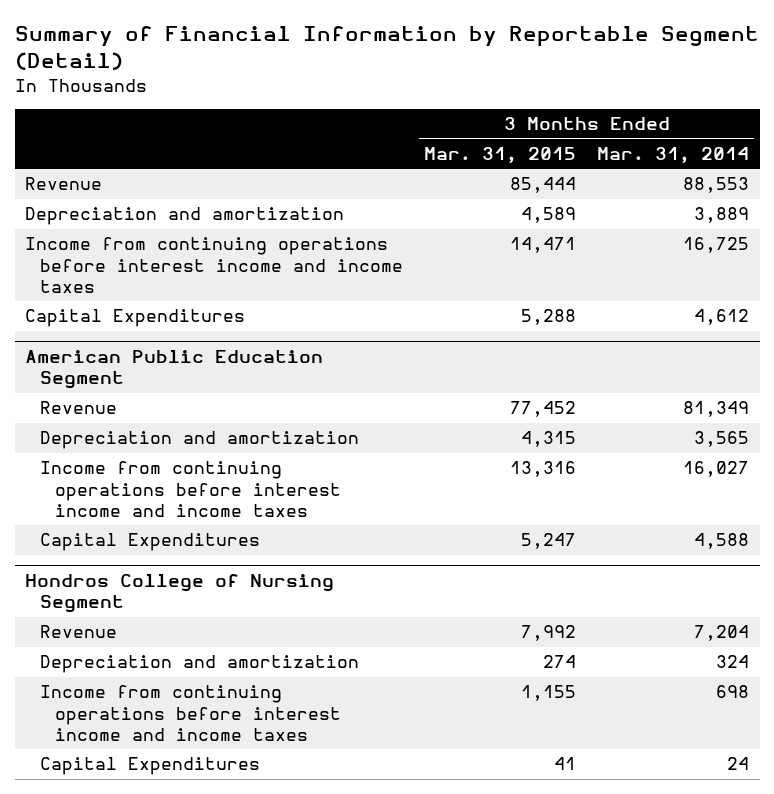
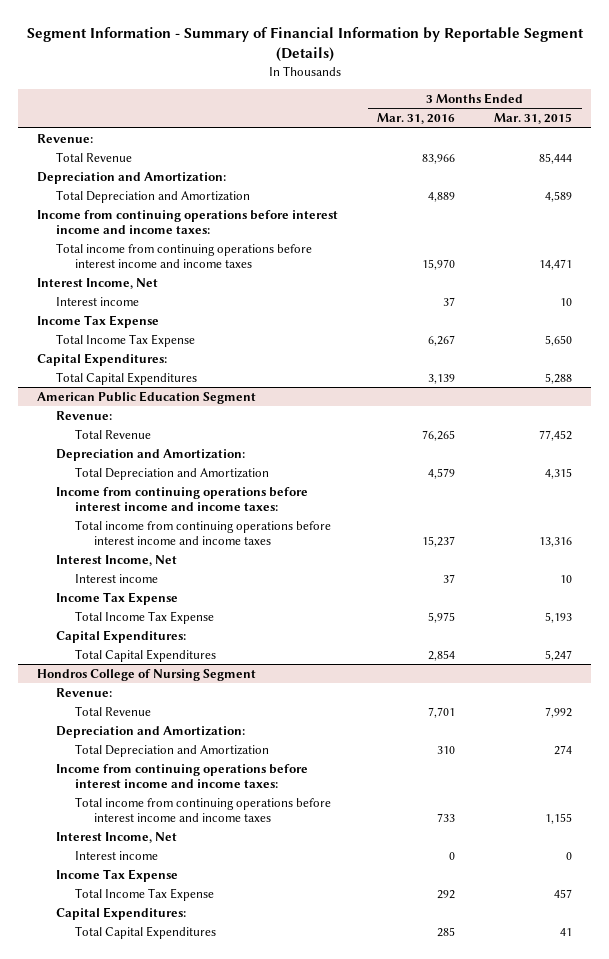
[14,26,759,71] Summary of Financial Information by Reportable Segment (Detail) -> [26,27,584,63] Segment Information - Summary of Financial Information by Reportable Segment (Details)
[597,146,750,164] Mar. 31, 2014 -> none
none -> [377,113,456,125] Mar. 31, 2016
none -> [37,133,94,143] Revenue:
[25,177,103,191] Revenue -> [56,151,133,162] Total Revenue
none -> [37,171,227,184] Depreciation and Amortization:
[25,207,345,226] Depreciation and amortization -> [56,189,251,203] Total Depreciation and Amortization
none -> [37,209,339,234] Income from continuing operations before interest income and income taxes:
[25,237,404,293] Income from continuing operations before interest income and income taxes -> [56,242,313,268] Total income from continuing operations before interest income and income taxes
none -> [37,277,159,289] Interest Income, Net
none -> [56,296,140,306] Interest income
none -> [37,314,160,328] Income Tax Expense
none -> [56,333,196,347] Total Income Tax Expense
none -> [37,352,168,366] Capital Expenditures:
[25,309,246,328] Capital Expenditures -> [56,371,198,385] Total Capital Expenditures
none -> [56,410,113,420] Revenue:
[40,401,118,415] Revenue -> [75,428,152,439] Total Revenue
none -> [56,448,246,461] Depreciation and Amortization:
[40,431,360,450] Depreciation and amortization -> [75,466,270,480] Total Depreciation and Amortization
none -> [56,486,309,511] Income from continuing operations before interest income and income taxes:
[40,461,342,517] Income from continuing operations before interest income and income taxes -> [75,519,332,545] Total income from continuing operations before interest income and income taxes
none -> [56,554,178,566] Interest Income, Net
none -> [75,573,159,583] Interest income
none -> [56,591,179,605] Income Tax Expense
none -> [75,610,215,624] Total Income Tax Expense
none -> [56,629,187,643] Capital Expenditures:
[40,533,261,552] Capital Expenditures -> [75,648,217,662] Total Capital Expenditures
none -> [56,687,113,697] Revenue:
[40,625,118,639] Revenue -> [75,705,152,716] Total Revenue
none -> [56,725,246,738] Depreciation and Amortization:
[40,655,360,674] Depreciation and amortization -> [75,743,270,757] Total Depreciation and Amortization
none -> [56,763,309,788] Income from continuing operations before interest income and income taxes:
[40,685,342,741] Income from continuing operations before interest income and income taxes -> [75,796,332,822] Total income from continuing operations before interest income and income taxes
none -> [56,831,178,843] Interest Income, Net
none -> [75,850,159,860] Interest income
none -> [56,868,179,882] Income Tax Expense
none -> [75,887,215,901] Total Income Tax Expense
none -> [56,906,187,920] Capital Expenditures:
[40,757,261,776] Capital Expenditures -> [75,925,217,939] Total Capital Expenditures

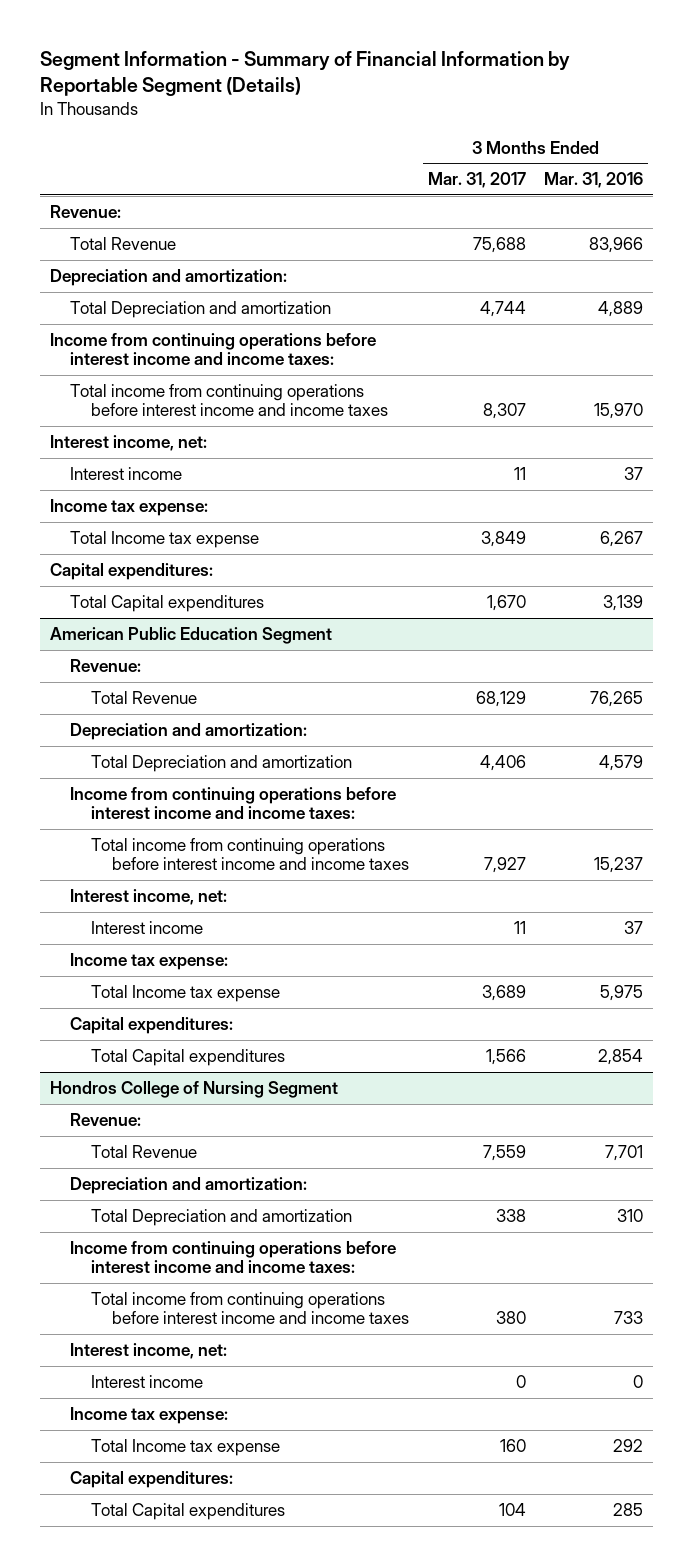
[493,113,572,125] Mar. 31, 2015 -> none
none -> [427,172,526,189] Mar. 31, 2017
[37,171,227,184] Depreciation and Amortization: -> [49,268,287,286] Depreciation and amortization:
[56,189,251,203] Total Depreciation and Amortization -> [70,300,332,318] Total Depreciation and amortization
[37,277,159,289] Interest Income, Net -> [49,434,207,451] Interest income, net:
[37,314,160,328] Income Tax Expense -> [49,498,208,516] Income tax expense:
[56,333,196,347] Total Income Tax Expense -> [70,530,260,548] Total Income tax expense
[37,352,168,366] Capital Expenditures: -> [49,562,213,580] Capital expenditures:
[56,371,198,385] Total Capital Expenditures -> [70,594,265,612] Total Capital expenditures
[56,448,246,461] Depreciation and Amortization: -> [70,722,308,740] Depreciation and amortization:
[75,466,270,480] Total Depreciation and Amortization -> [91,754,353,772] Total Depreciation and amortization
[56,554,178,566] Interest Income, Net -> [70,888,228,905] Interest income, net:
[56,591,179,605] Income Tax Expense -> [70,952,229,970] Income tax expense:
[75,610,215,624] Total Income Tax Expense -> [91,984,281,1002] Total Income tax expense
[56,629,187,643] Capital Expenditures: -> [70,1016,234,1034] Capital expenditures:
[75,648,217,662] Total Capital Expenditures -> [91,1048,286,1066] Total Capital expenditures
[56,725,246,738] Depreciation and Amortization: -> [70,1176,308,1194] Depreciation and amortization:
[75,743,270,757] Total Depreciation and Amortization -> [91,1208,353,1226] Total Depreciation and amortization
[56,831,178,843] Interest Income, Net -> [70,1342,228,1359] Interest income, net:
[56,868,179,882] Income Tax Expense -> [70,1406,229,1424] Income tax expense:
[75,887,215,901] Total Income Tax Expense -> [91,1438,281,1456] Total Income tax expense
[56,906,187,920] Capital Expenditures: -> [70,1470,234,1488] Capital expenditures:
[75,925,217,939] Total Capital Expenditures -> [91,1502,286,1520] Total Capital expenditures

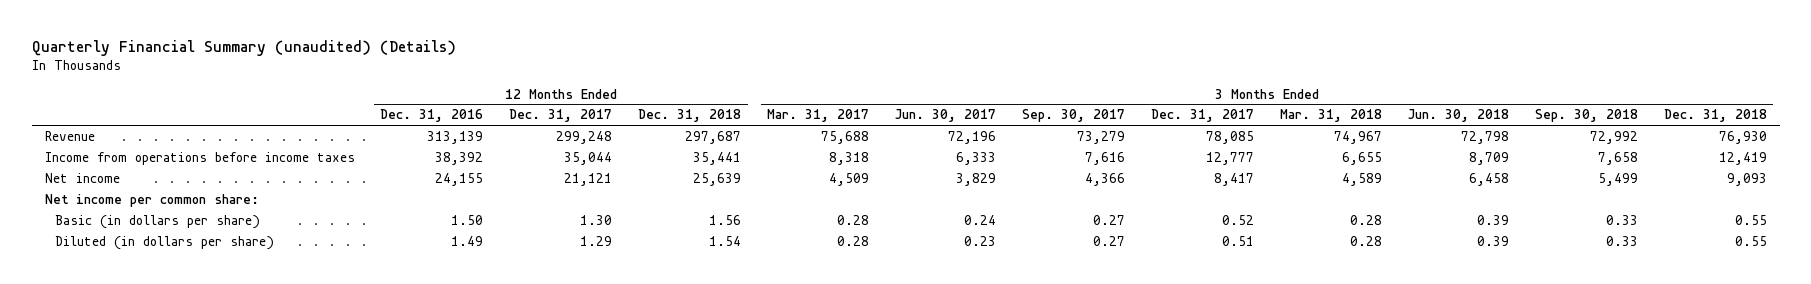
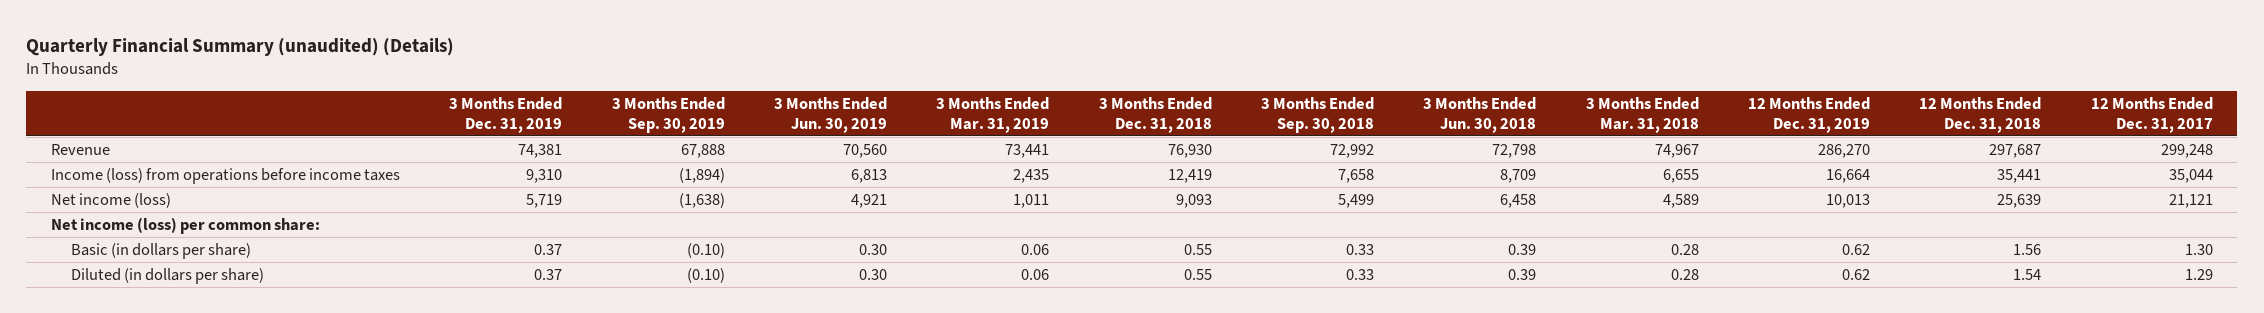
[380,109,484,123] Dec. 31, 2016 -> none
[767,109,870,123] Mar. 31, 2017 -> none
[895,109,997,123] Jun. 30, 2017 -> none
[1022,109,1126,123] Sep. 30, 2017 -> none
[1150,109,1254,123] Dec. 31, 2017 -> none
none -> [449,97,563,133] 3 Months Ended Dec. 31, 2019
none -> [611,97,725,133] 3 Months Ended Sep. 30, 2019
none -> [773,97,887,133] 3 Months Ended Jun. 30, 2019
none -> [936,97,1050,133] 3 Months Ended Mar. 31, 2019
none -> [1747,97,1870,133] 12 Months Ended Dec. 31, 2019
[44,151,355,165] Income from operations before income taxes -> [50,167,400,184] Income (loss) from operations before income taxes
[44,172,120,183] Net income -> [50,192,171,208] Net income (loss)
[44,193,259,207] Net income per common share: -> [50,216,320,234] Net income (loss) per common share:

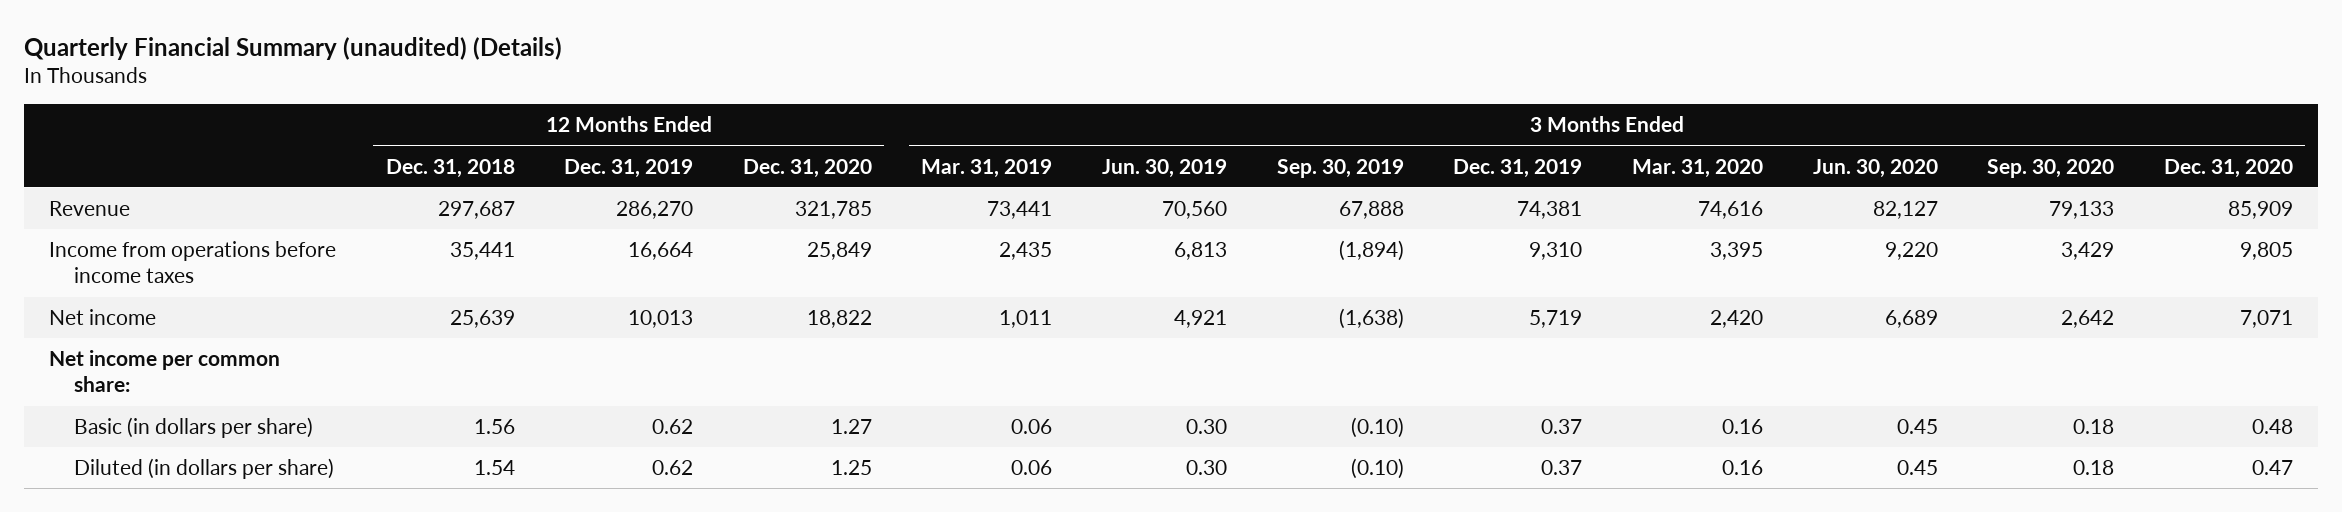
[1098,97,1212,133] 3 Months Ended Dec. 31, 2018 -> none
[1260,97,1374,133] 3 Months Ended Sep. 30, 2018 -> none
[1423,97,1537,133] 3 Months Ended Jun. 30, 2018 -> none
[1585,97,1699,133] 3 Months Ended Mar. 31, 2018 -> none
[2090,97,2213,133] 12 Months Ended Dec. 31, 2017 -> none
none -> [742,158,872,178] Dec. 31, 2020
none -> [1632,158,1764,178] Mar. 31, 2020
none -> [1812,158,1938,178] Jun. 30, 2020
none -> [1987,158,2115,178] Sep. 30, 2020
none -> [2163,158,2293,178] Dec. 31, 2020
[50,167,400,184] Income (loss) from operations before income taxes -> [48,241,336,284] Income from operations before income taxes
[50,192,171,208] Net income (loss) -> [48,309,156,326] Net income
[50,216,320,234] Net income (loss) per common share: -> [48,350,280,393] Net income per common share:

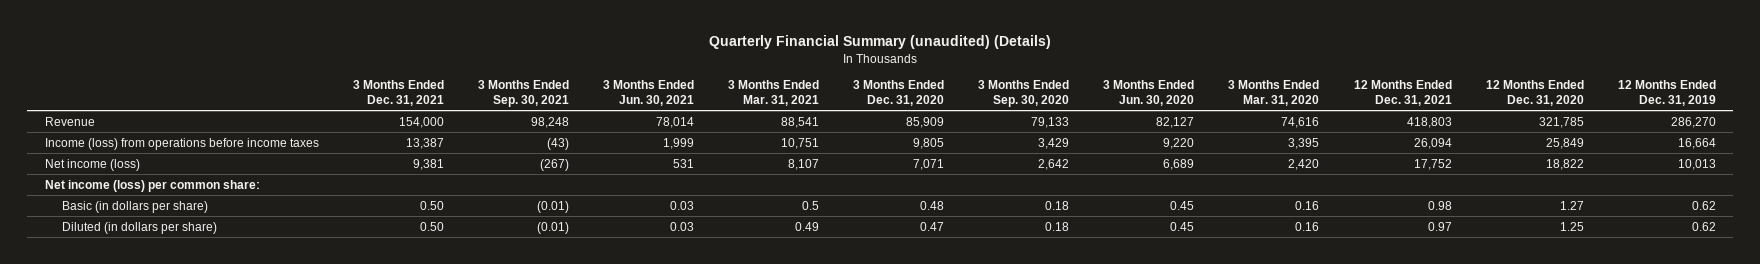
[385,158,515,178] Dec. 31, 2018 -> none
[921,158,1053,178] Mar. 31, 2019 -> none
[1102,158,1228,178] Jun. 30, 2019 -> none
[1276,158,1404,178] Sep. 30, 2019 -> none
[1453,158,1583,178] Dec. 31, 2019 -> none
none -> [352,80,444,106] 3 Months Ended Dec. 31, 2021
none -> [477,80,569,107] 3 Months Ended Sep. 30, 2021
none -> [602,80,694,106] 3 Months Ended Jun. 30, 2021
none -> [728,80,820,106] 3 Months Ended Mar. 31, 2021
none -> [1353,80,1452,106] 12 Months Ended Dec. 31, 2021
[48,241,336,284] Income from operations before income taxes -> [44,137,319,150] Income (loss) from operations before income taxes
[48,309,156,326] Net income -> [44,158,140,171] Net income (loss)
[48,350,280,393] Net income per common share: -> [44,179,260,192] Net income (loss) per common share:

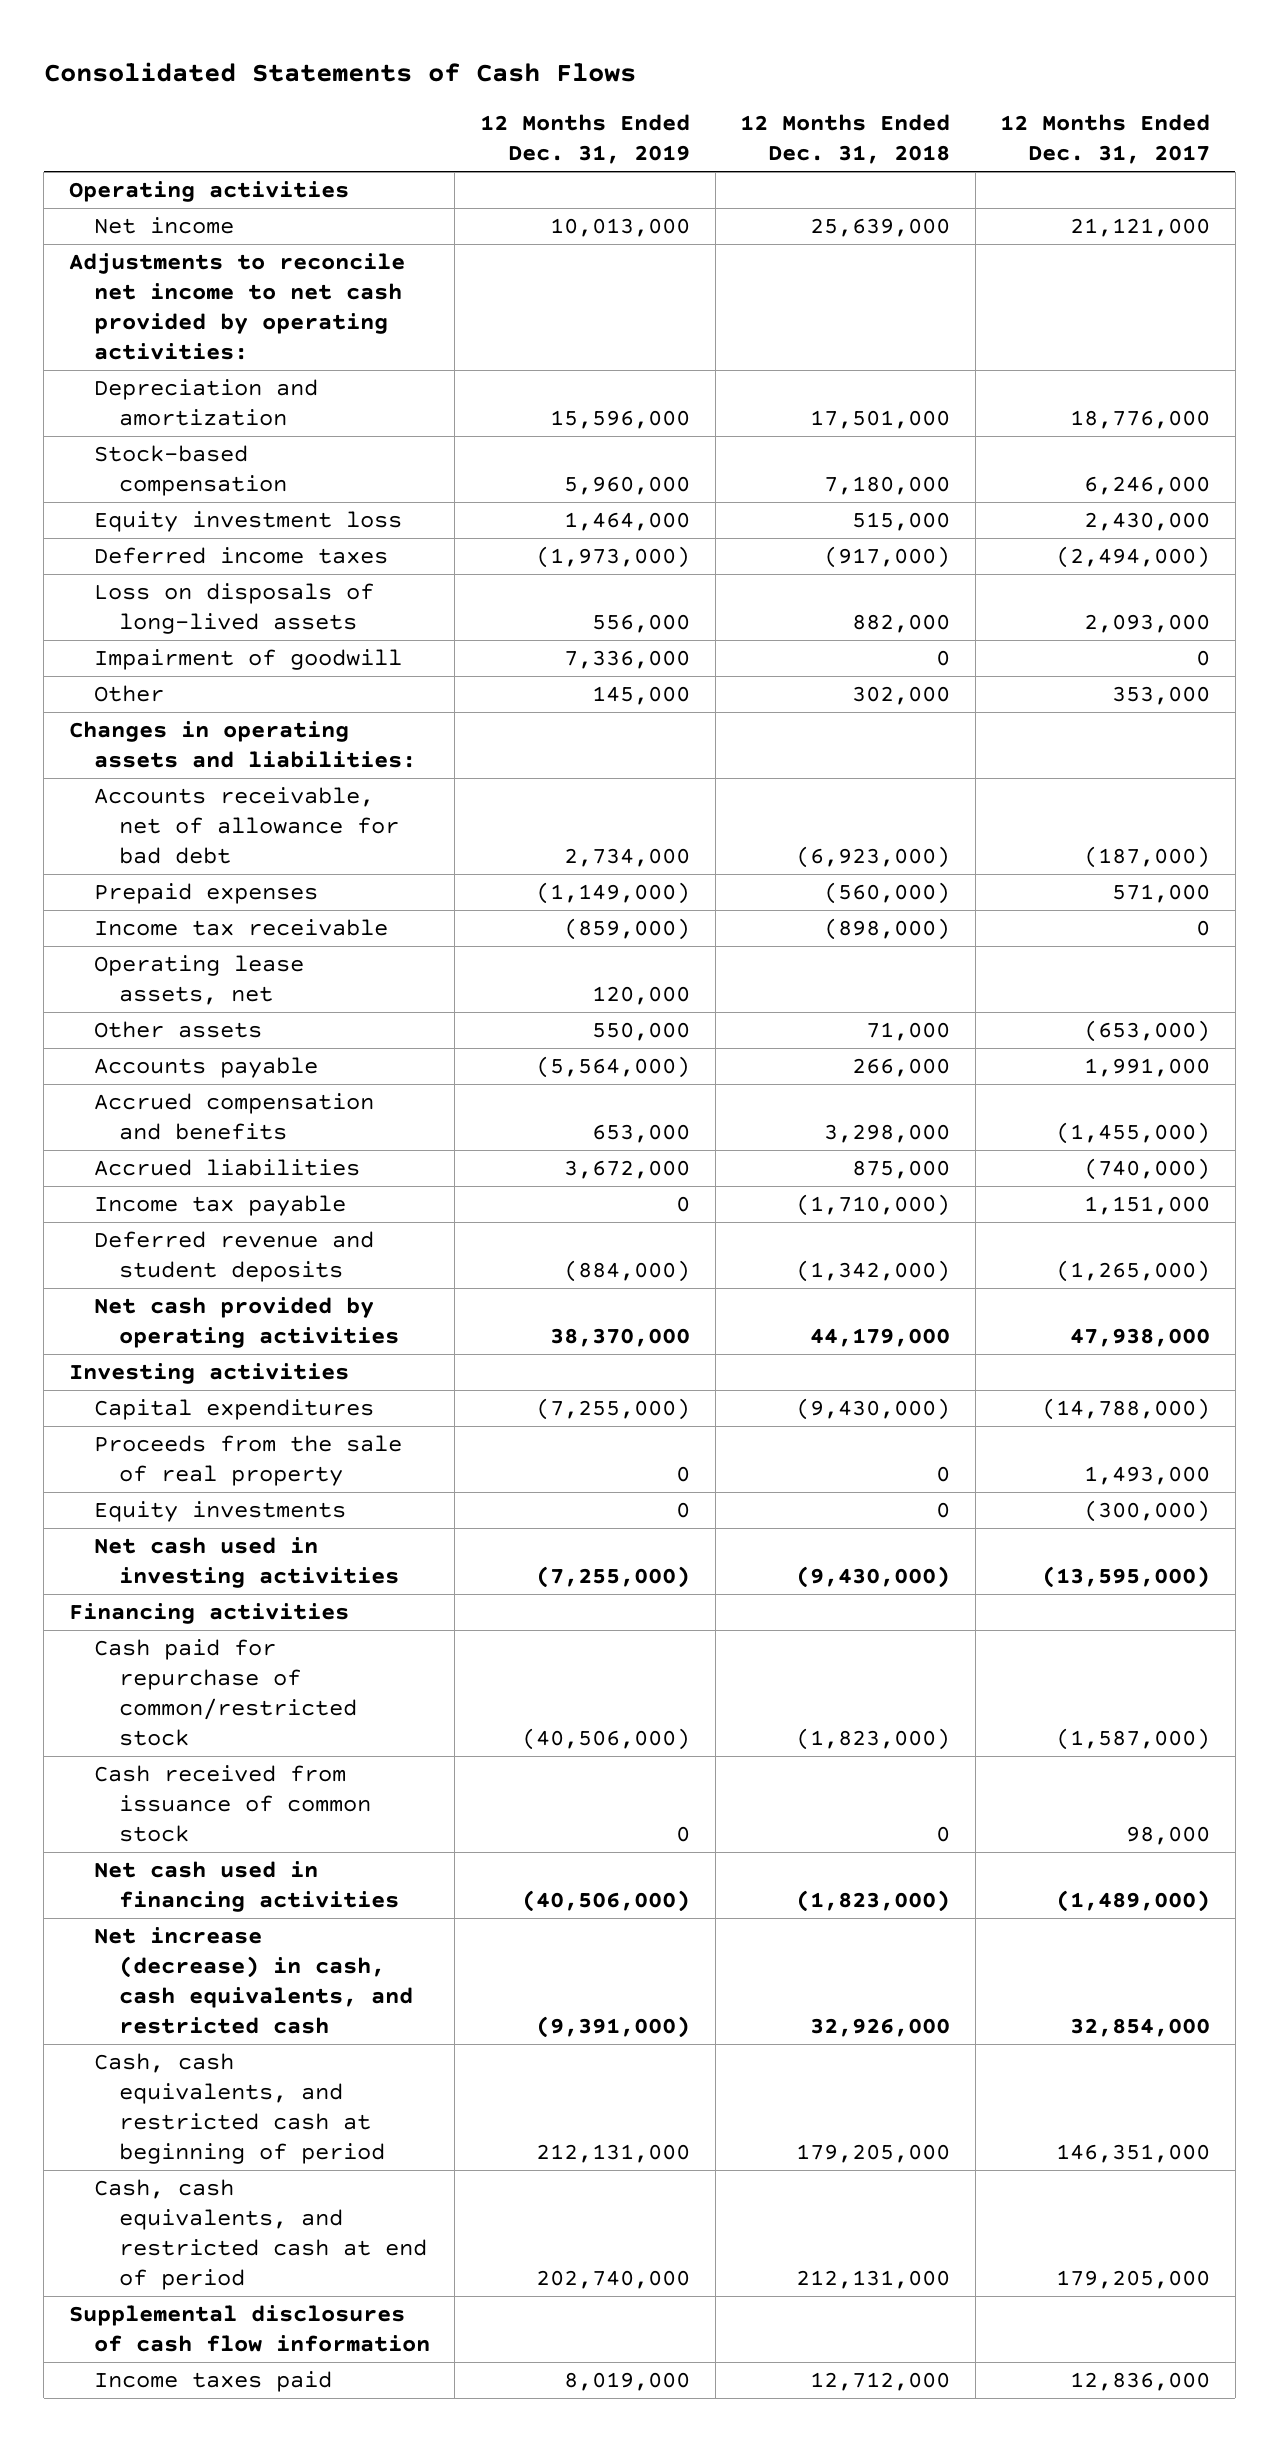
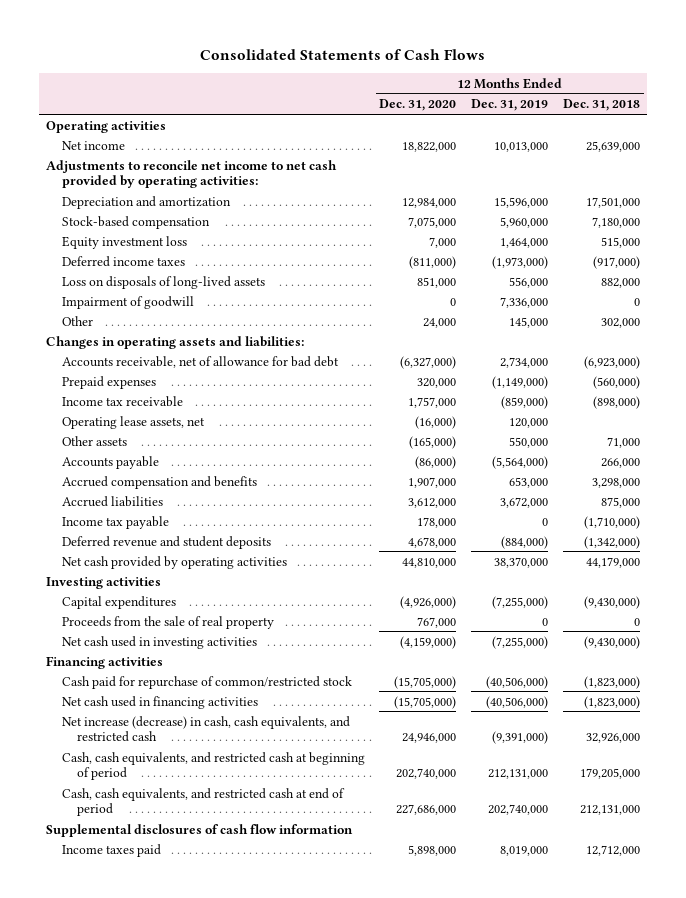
[1000,114,1211,165] 12 Months Ended Dec. 31, 2017 -> none
none -> [379,99,457,112] Dec. 31, 2020
[93,1501,346,1523] Equity investments -> none
[93,1765,371,1843] Cash received from issuance of common stock -> none

